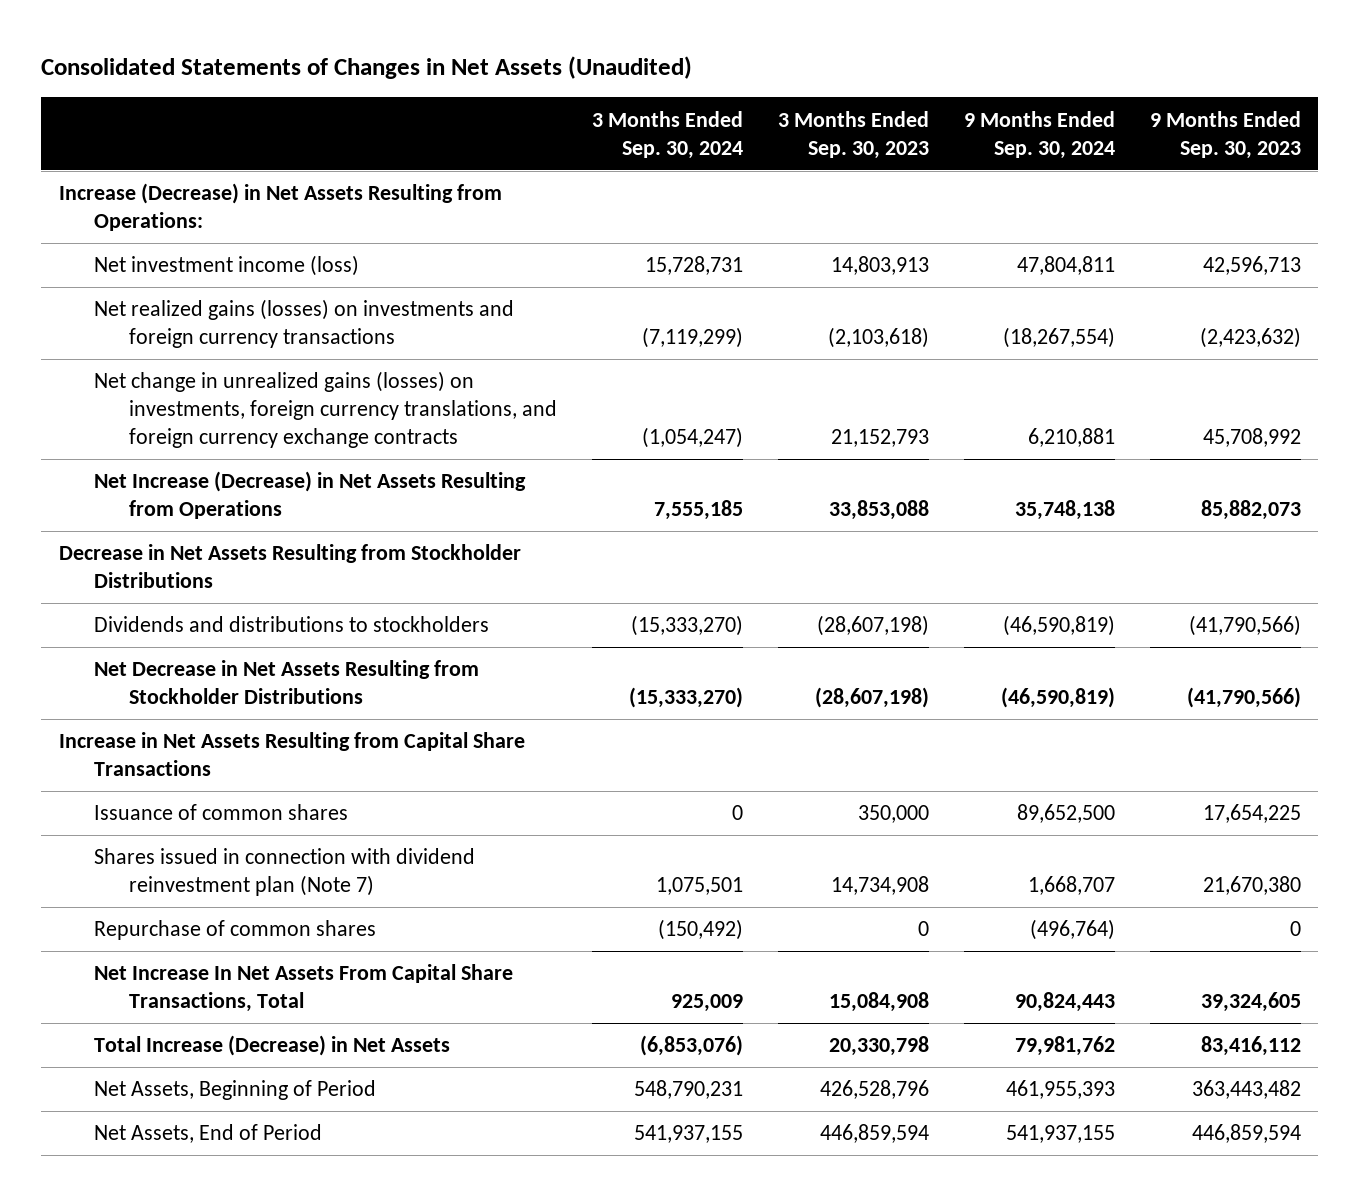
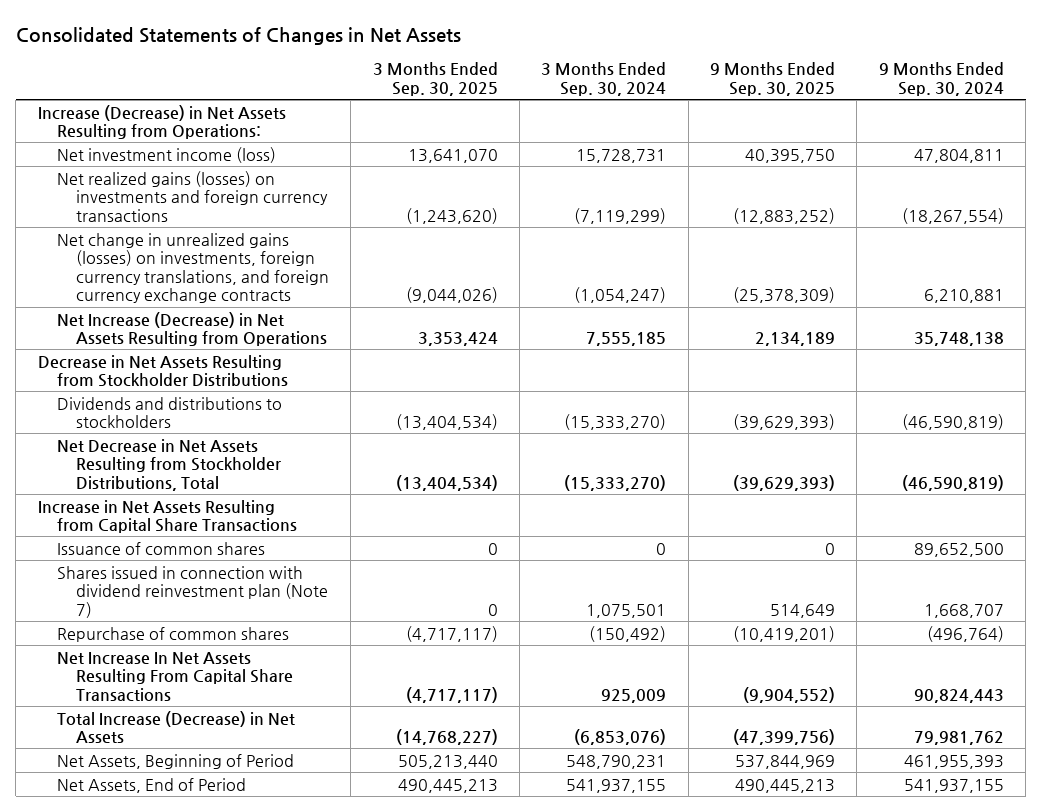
[41,56,693,80] Consolidated Statements of Changes in Net Assets (Unaudited) -> [15,26,461,45] Consolidated Statements of Changes in Net Assets
[777,110,929,159] 3 Months Ended Sep. 30, 2023 -> none
[1149,110,1301,159] 9 Months Ended Sep. 30, 2023 -> none
none -> [372,62,498,96] 3 Months Ended Sep. 30, 2025
none -> [710,62,836,96] 9 Months Ended Sep. 30, 2025
[93,660,479,705] Net Decrease in Net Assets Resulting from Stockholder Distributions -> [56,438,281,491] Net Decrease in Net Assets Resulting from Stockholder Distributions, Total
[93,964,513,1013] Net Increase In Net Assets From Capital Share Transactions, Total -> [56,651,293,702] Net Increase In Net Assets Resulting From Capital Share Transactions

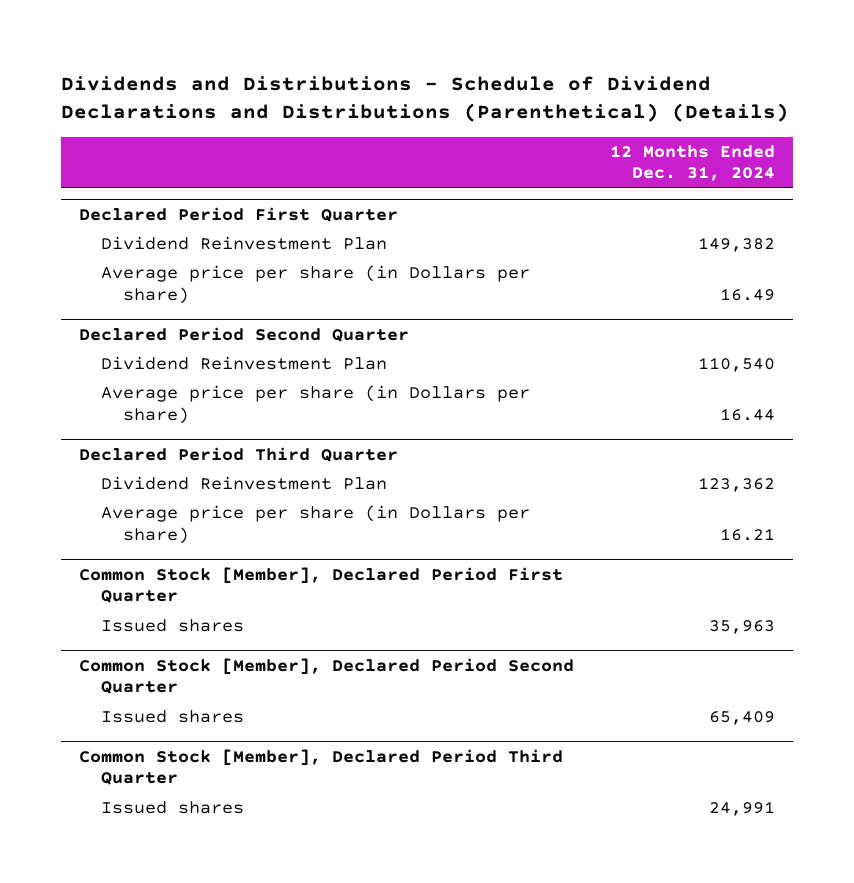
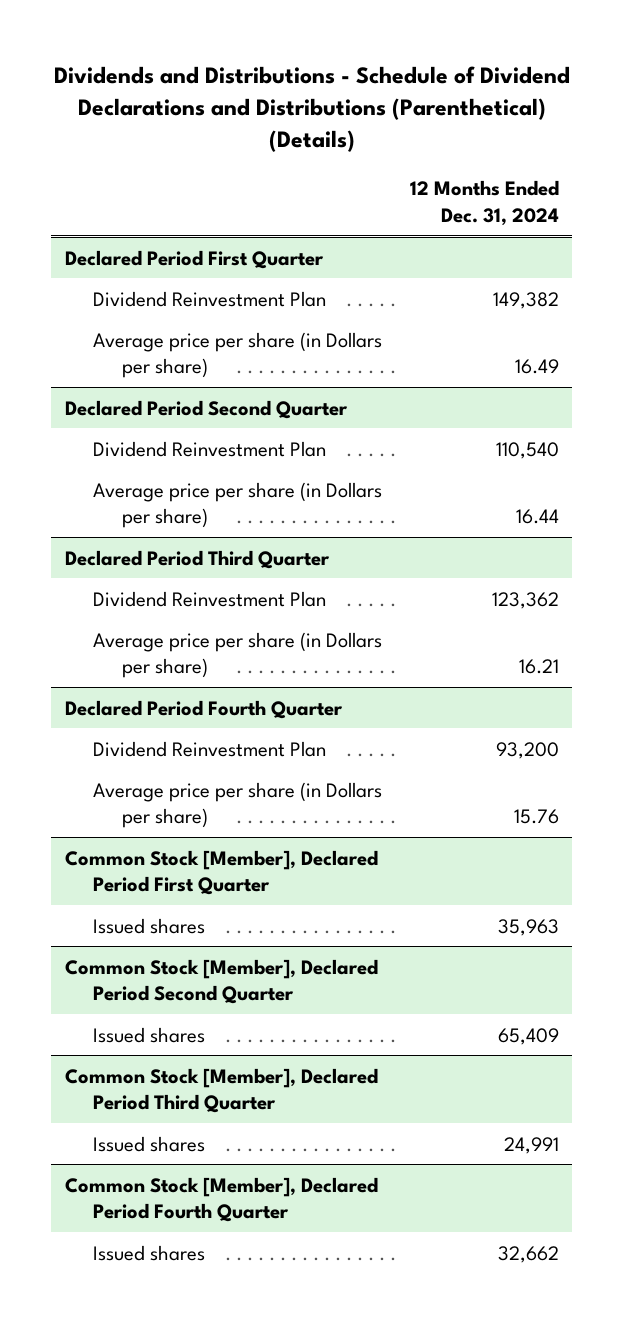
none -> [64,699,343,719] Declared Period Fourth Quarter
none -> [93,740,327,757] Dividend Reinvestment Plan
none -> [93,781,383,829] Average price per share (in Dollars per share)
none -> [64,1176,378,1223] Common Stock [Member], Declared Period Fourth Quarter
none -> [93,1244,206,1261] Issued shares

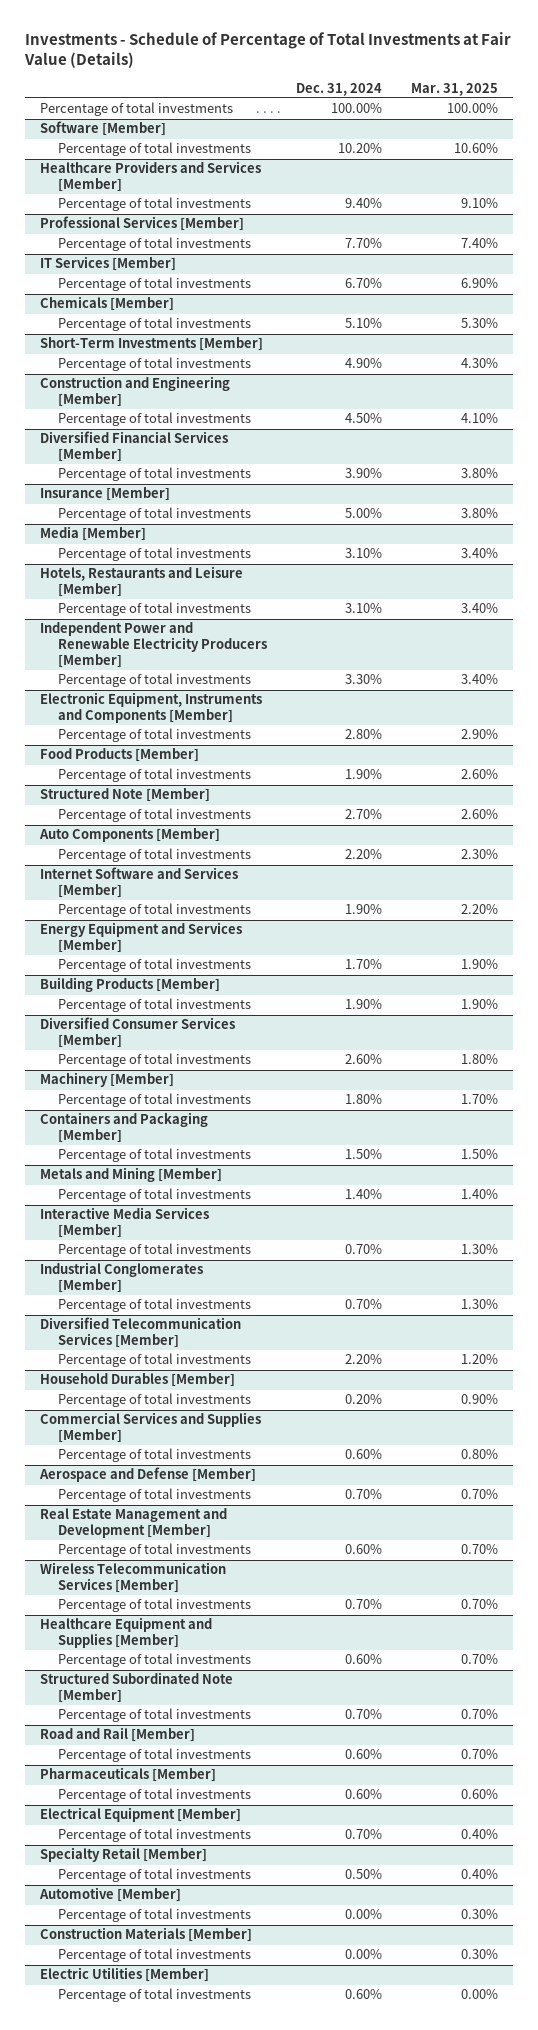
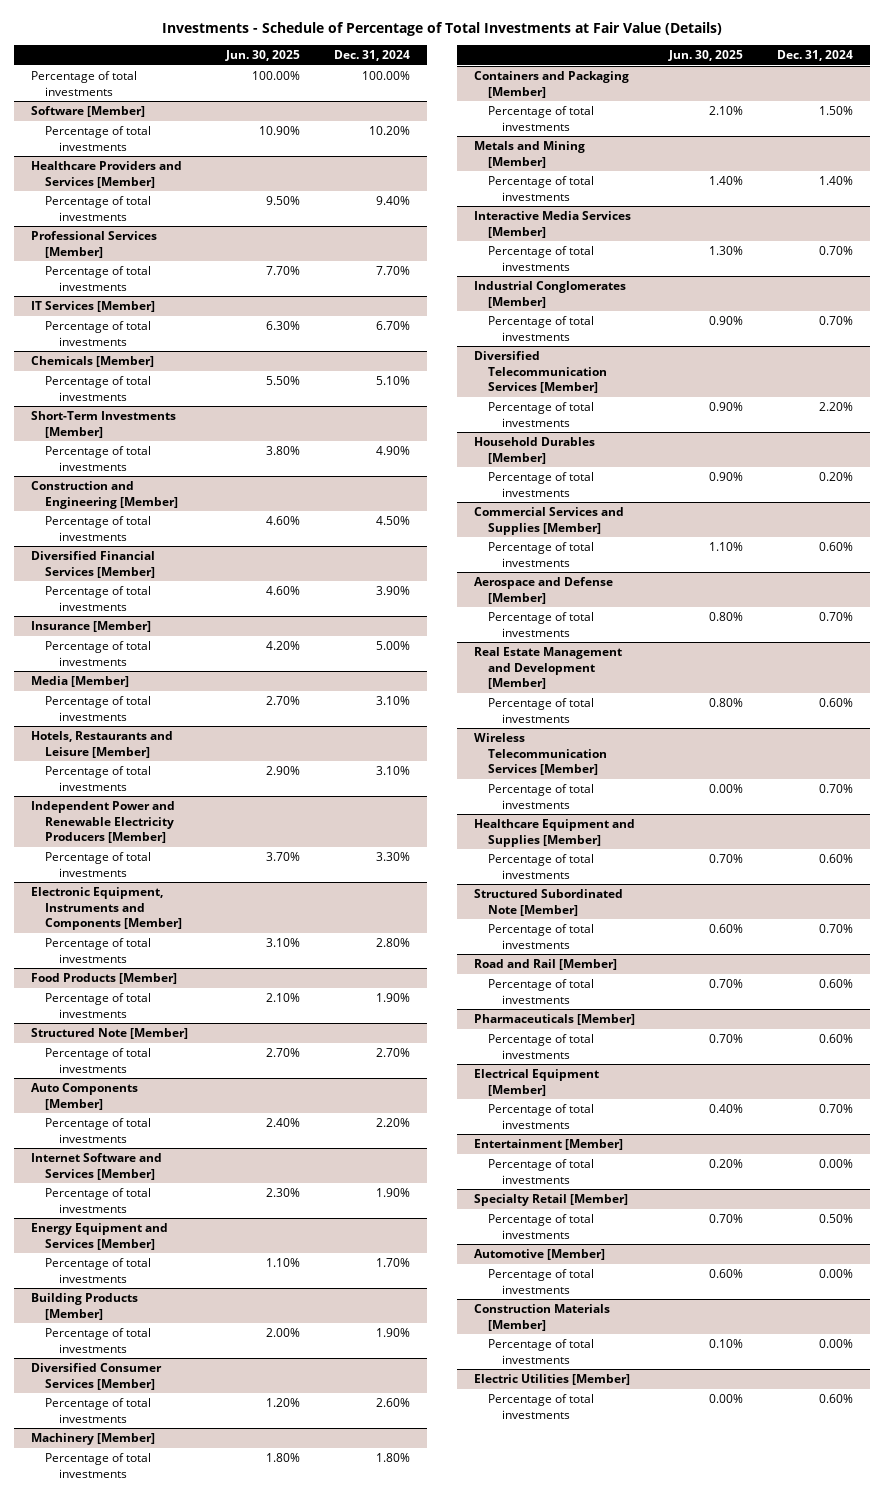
[411,82,499,96] Mar. 31, 2025 -> none
none -> [225,50,301,62] Jun. 30, 2025
none -> [474,1139,624,1151] Entertainment [Member]
none -> [487,1159,594,1184] Percentage of total investments

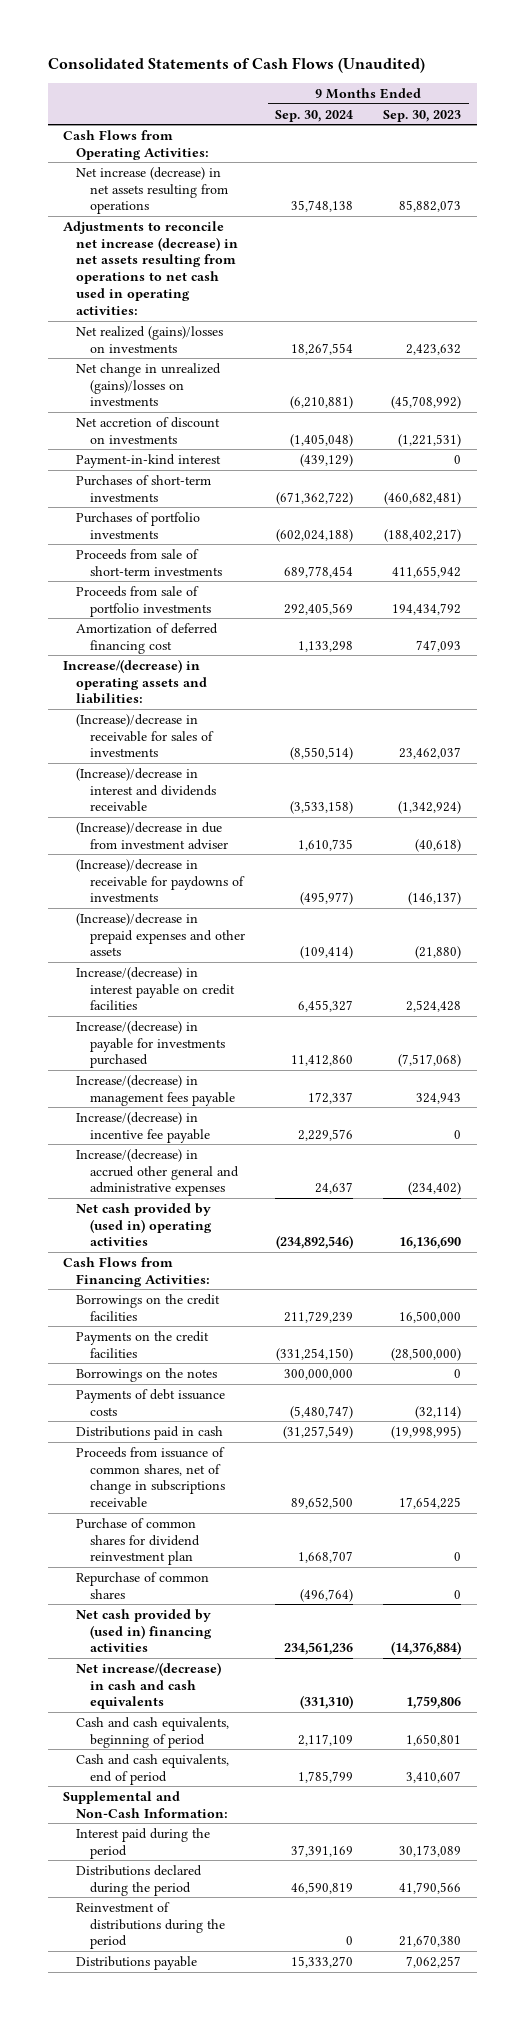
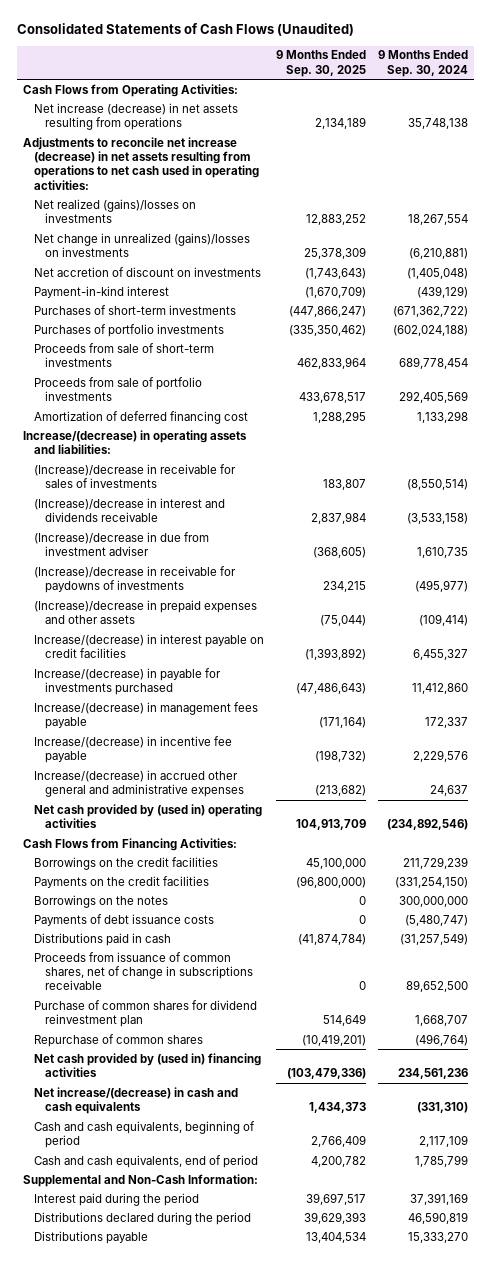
[383,109,462,122] Sep. 30, 2023 -> none
none -> [275,50,366,77] 9 Months Ended Sep. 30, 2025
[76,1901,225,1950] Reinvestment of distributions during the period -> none

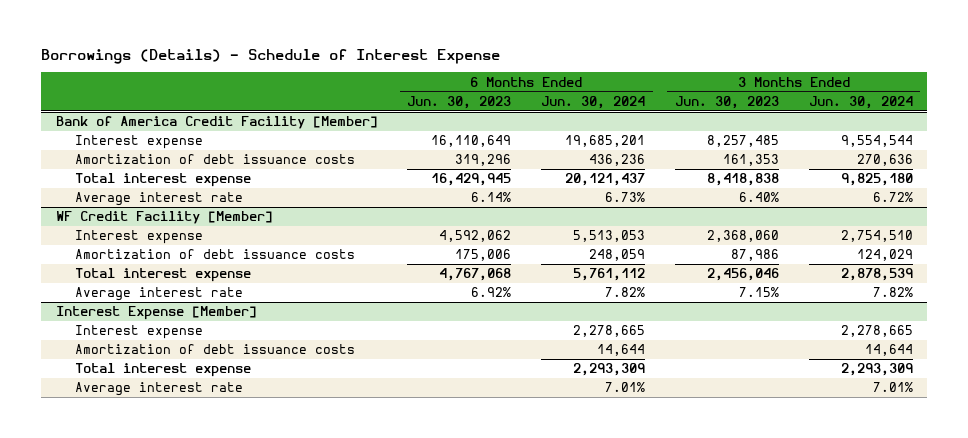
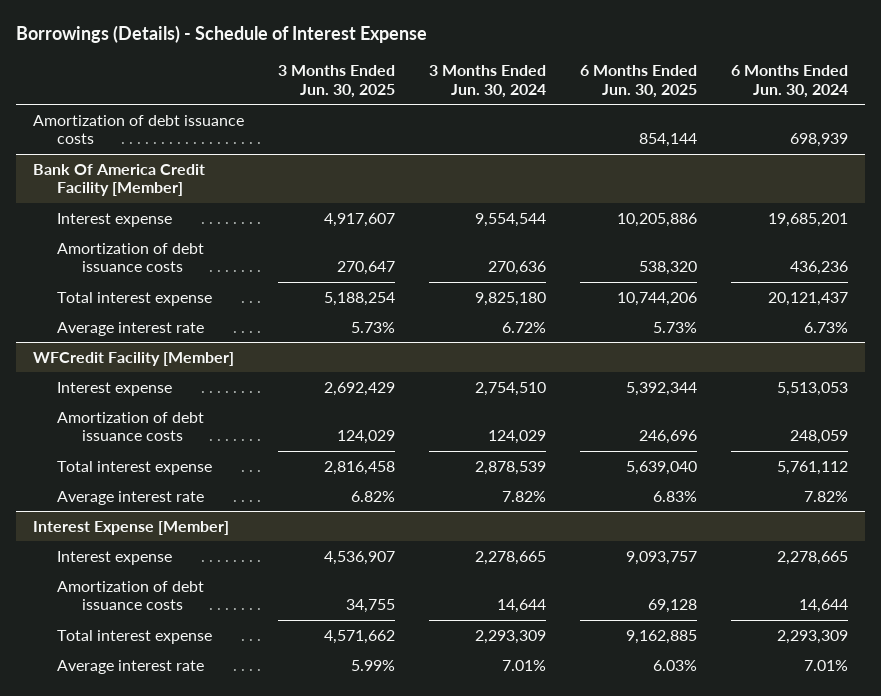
[407,95,512,109] Jun. 30, 2023 -> none
[674,95,779,109] Jun. 30, 2023 -> none
none -> [277,65,395,98] 3 Months Ended Jun. 30, 2025
none -> [579,65,697,98] 6 Months Ended Jun. 30, 2025
none -> [32,114,244,145] Amortization of debt issuance costs
[55,116,378,130] Bank of America Credit Facility [Member] -> [32,163,205,197] Bank Of America Credit Facility [Member]
[55,211,273,225] WF Credit Facility [Member] -> [32,351,234,366] WFCredit Facility [Member]

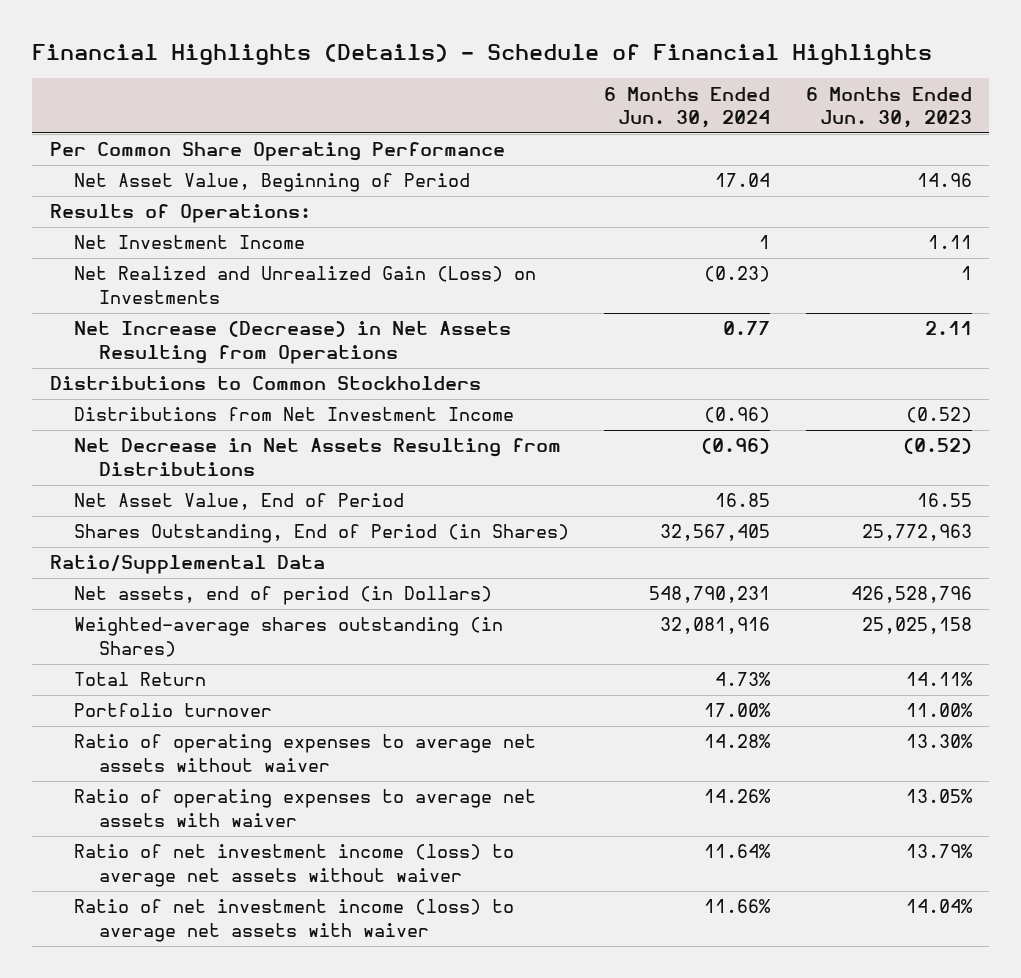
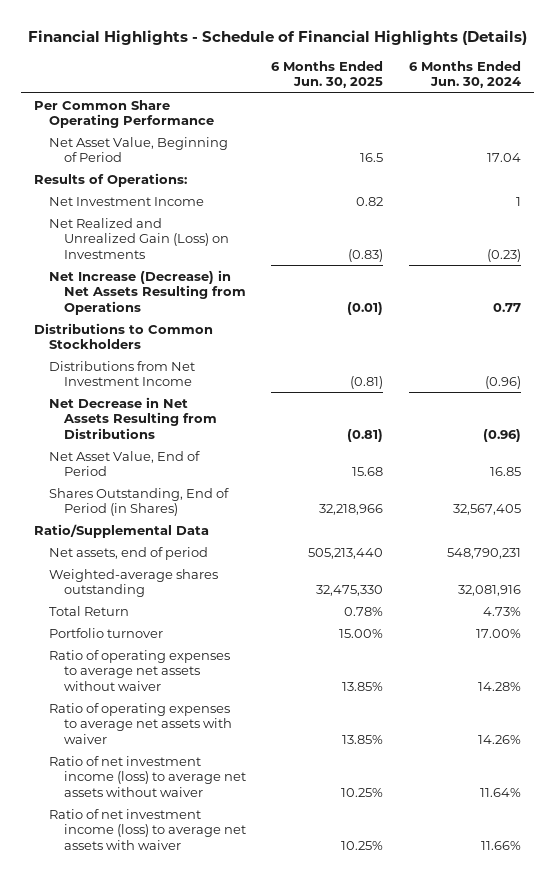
[31,44,932,66] Financial Highlights (Details) - Schedule of Financial Highlights -> [27,29,527,45] Financial Highlights - Schedule of Financial Highlights (Details)
[805,86,972,129] 6 Months Ended Jun. 30, 2023 -> none
none -> [271,60,384,89] 6 Months Ended Jun. 30, 2025
[74,586,493,606] Net assets, end of period (in Dollars) -> [48,546,208,560] Net assets, end of period
[74,617,504,658] Weighted-average shares outstanding (in Shares) -> [48,568,218,598] Weighted-average shares outstanding

